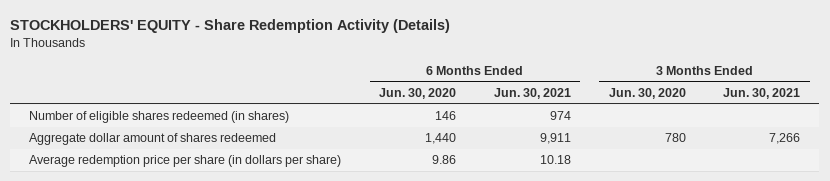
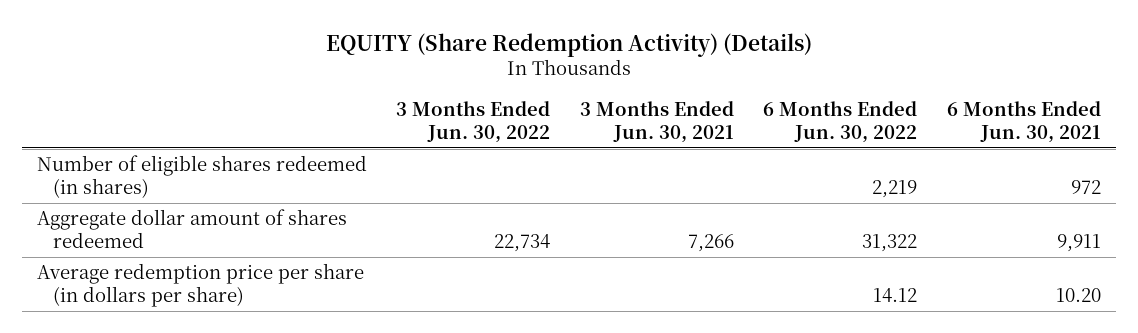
[10,19,451,34] STOCKHOLDERS' EQUITY - Share Redemption Activity (Details) -> [325,32,812,57] EQUITY (Share Redemption Activity) (Details)
[379,88,457,100] Jun. 30, 2020 -> none
[608,88,686,100] Jun. 30, 2020 -> none
none -> [396,100,551,143] 3 Months Ended Jun. 30, 2022
none -> [763,100,918,143] 6 Months Ended Jun. 30, 2022
[549,111,571,121] 974 -> [1071,180,1102,195] 972
[539,155,571,165] 10.18 -> [1056,288,1102,303] 10.20

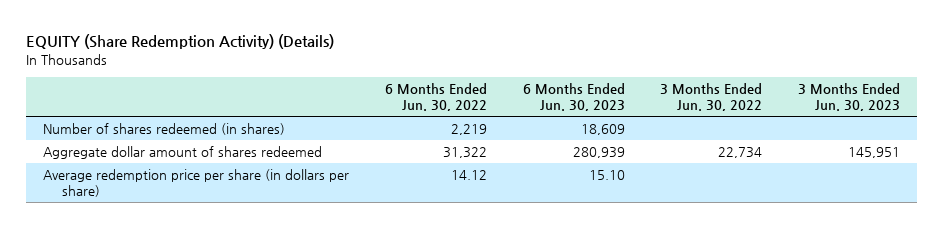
[579,100,734,143] 3 Months Ended Jun. 30, 2021 -> none
[947,100,1102,143] 6 Months Ended Jun. 30, 2021 -> none
none -> [522,83,625,112] 6 Months Ended Jun. 30, 2023
none -> [797,83,900,112] 3 Months Ended Jun. 30, 2023
[36,155,367,199] Number of eligible shares redeemed (in shares) -> [43,123,286,136] Number of shares redeemed (in shares)

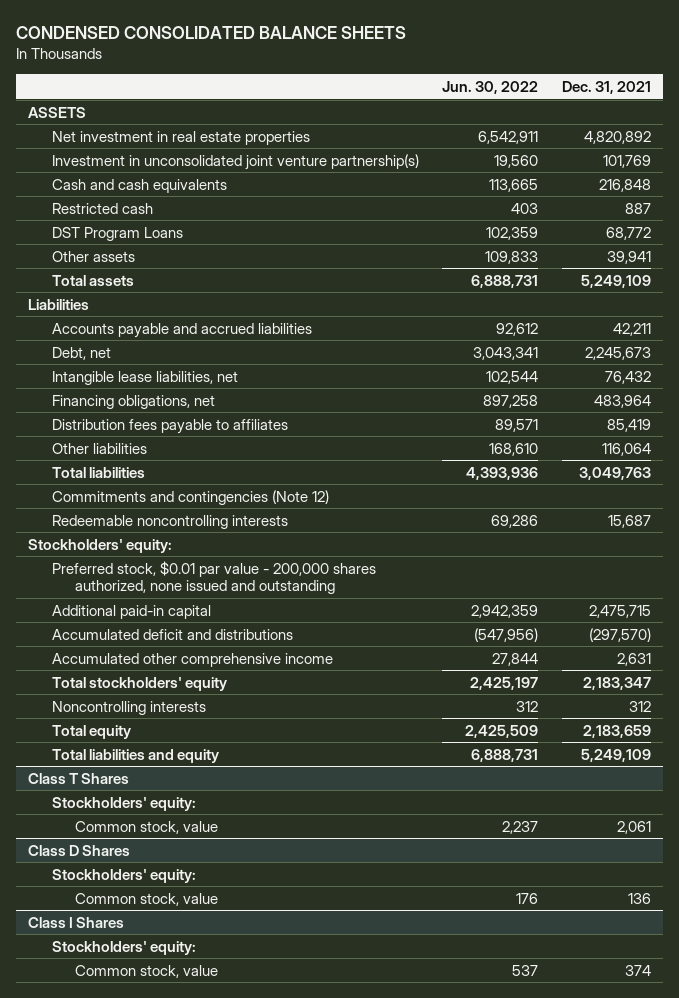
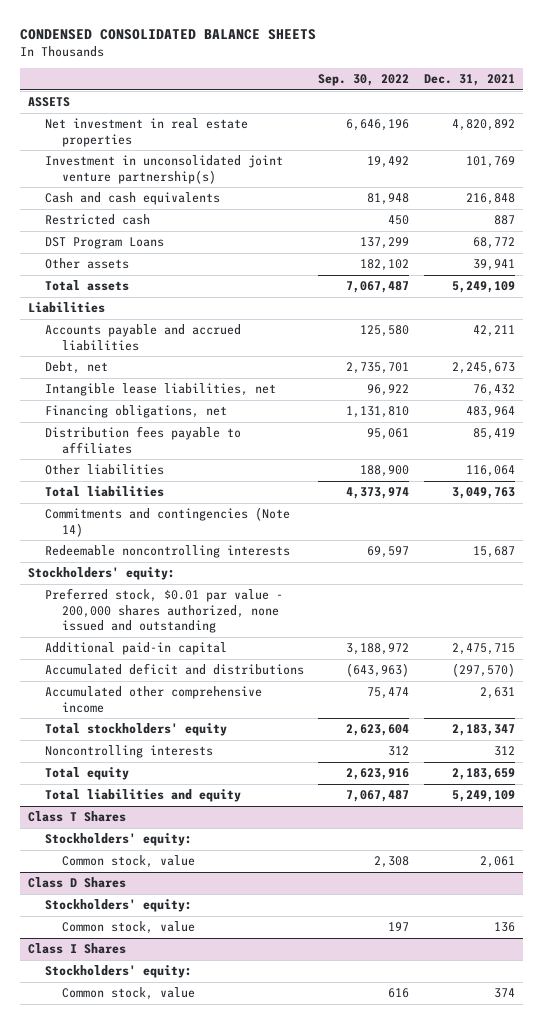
[442,80,539,94] Jun. 30, 2022 -> none
none -> [318,74,410,87] Sep. 30, 2022
[51,489,329,505] Commitments and contingencies (Note 12) -> [44,507,290,537] Commitments and contingencies (Note 14)

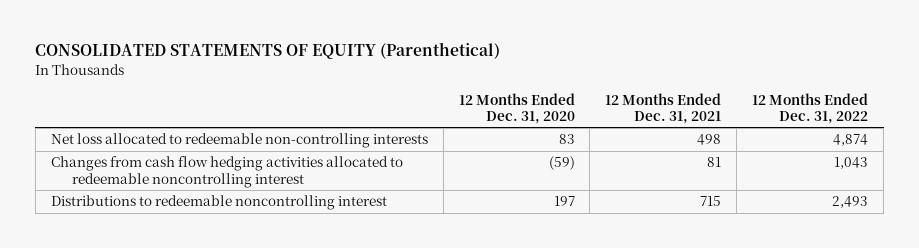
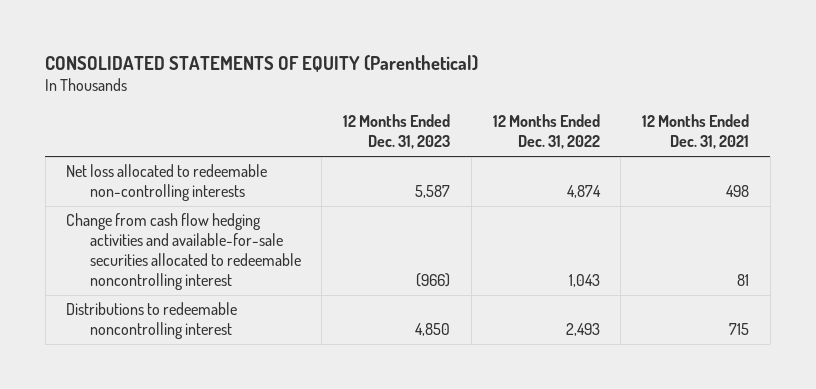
[458,92,575,125] 12 Months Ended Dec. 31, 2020 -> none
none -> [343,114,451,150] 12 Months Ended Dec. 31, 2023
[50,156,403,188] Changes from cash flow hedging activities allocated to redeemable noncontrolling interest -> [66,213,301,291] Change from cash flow hedging activities and available-for-sale securities allocated to redeemable noncontrolling interest

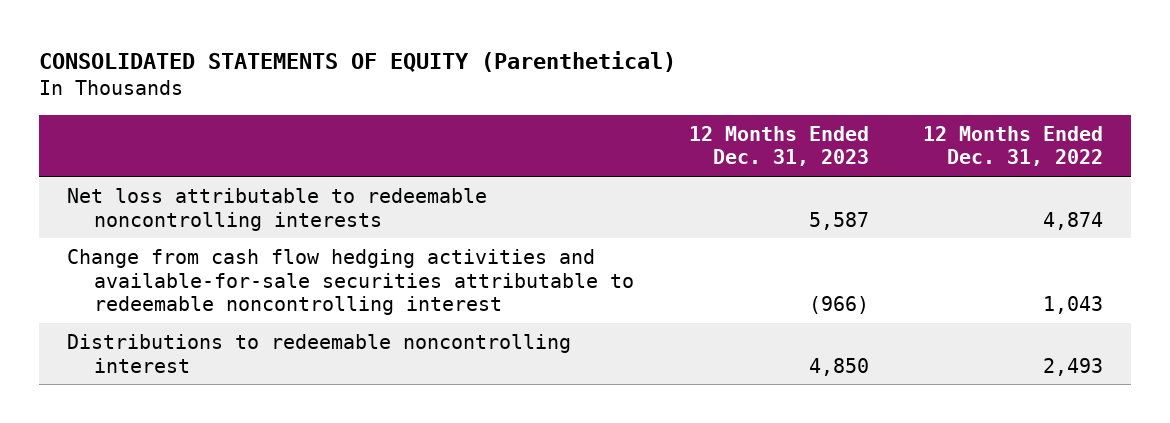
[642,114,750,150] 12 Months Ended Dec. 31, 2021 -> none
[66,164,268,202] Net loss allocated to redeemable non-controlling interests -> [66,188,487,231] Net loss attributable to redeemable noncontrolling interests
[66,213,301,291] Change from cash flow hedging activities and available-for-sale securities allocated to redeemable noncontrolling interest -> [66,249,635,315] Change from cash flow hedging activities and available-for-sale securities attributable to redeemable noncontrolling interest

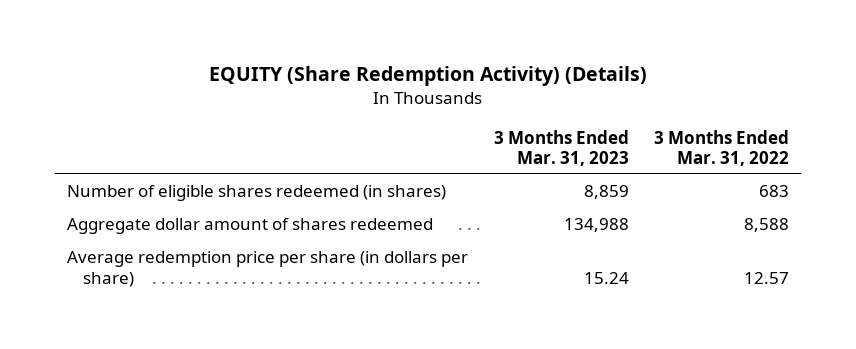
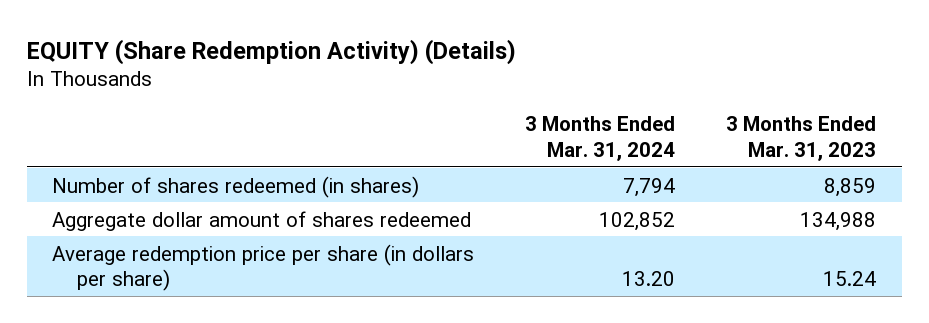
[653,129,789,166] 3 Months Ended Mar. 31, 2022 -> none
none -> [525,116,676,161] 3 Months Ended Mar. 31, 2024
[67,185,447,202] Number of eligible shares redeemed (in shares) -> [52,175,420,198] Number of shares redeemed (in shares)

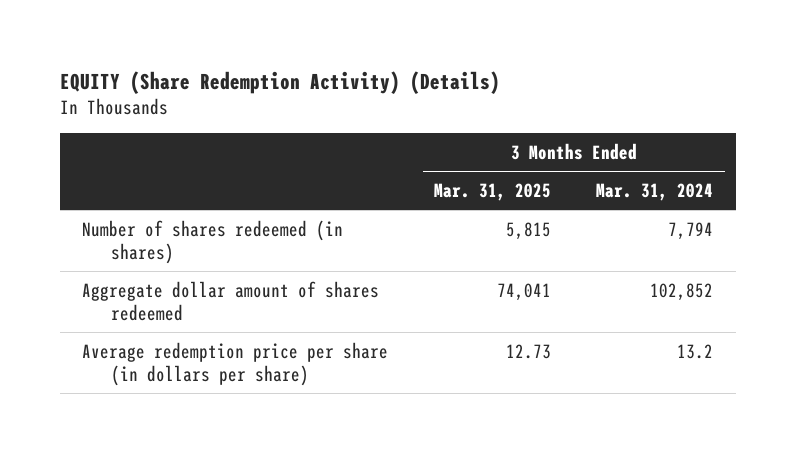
[726,116,877,161] 3 Months Ended Mar. 31, 2023 -> none
none -> [433,182,551,201] Mar. 31, 2025
[622,270,676,286] 13.20 -> [677,343,714,359] 13.2

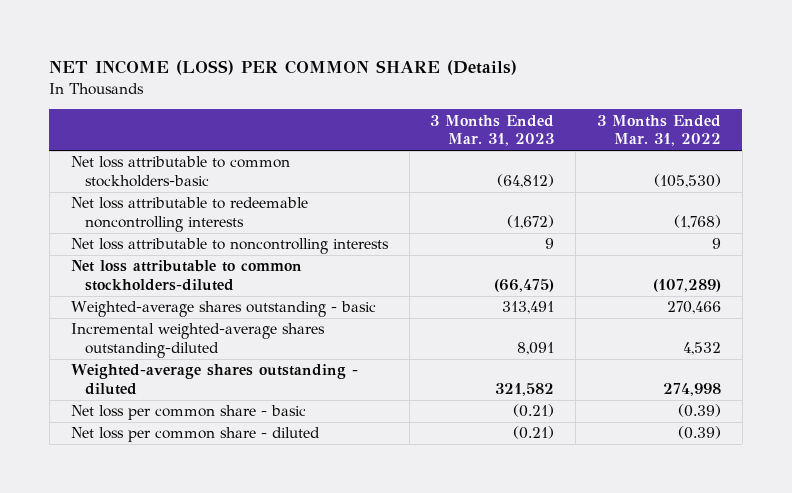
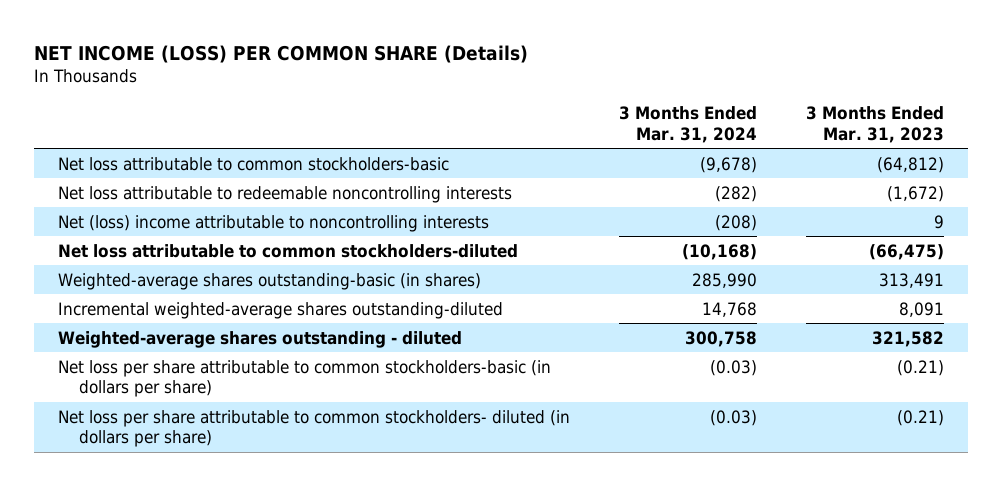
[596,114,721,147] 3 Months Ended Mar. 31, 2022 -> none
none -> [618,106,757,143] 3 Months Ended Mar. 31, 2024
[70,238,389,255] Net loss attributable to noncontrolling interests -> [58,214,490,232] Net (loss) income attributable to noncontrolling interests
[70,301,376,318] Weighted-average shares outstanding - basic -> [58,272,482,290] Weighted-average shares outstanding-basic (in shares)
[70,405,306,421] Net loss per common share - basic -> [58,359,552,398] Net loss per share attributable to common stockholders-basic (in dollars per share)
[70,427,320,443] Net loss per common share - diluted -> [58,409,571,448] Net loss per share attributable to common stockholders- diluted (in dollars per share)

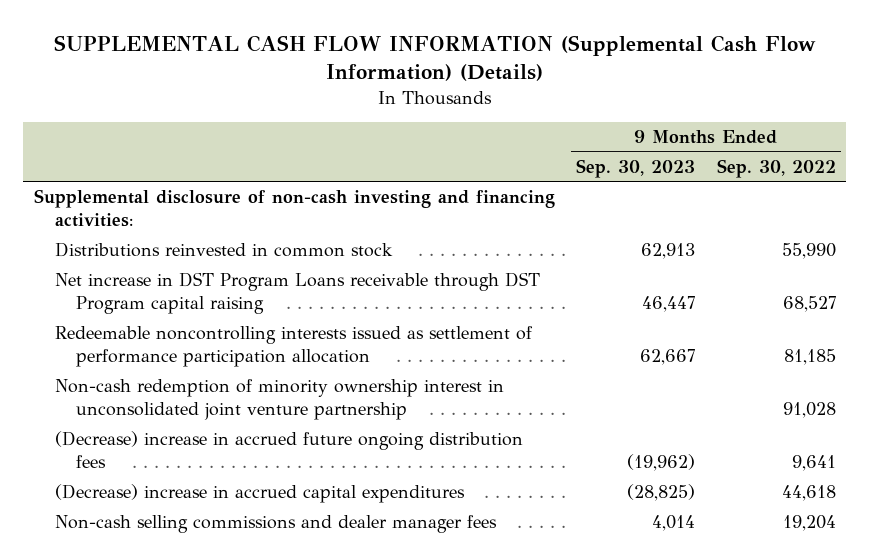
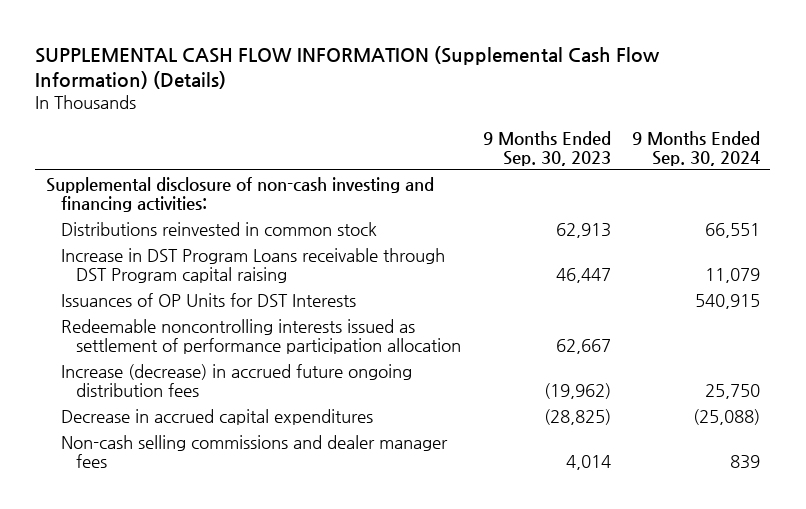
[716,158,836,178] Sep. 30, 2022 -> none
none -> [631,130,760,166] 9 Months Ended Sep. 30, 2024
[55,272,541,315] Net increase in DST Program Loans receivable through DST Program capital raising -> [61,247,446,283] Increase in DST Program Loans receivable through DST Program capital raising
none -> [61,292,357,307] Issuances of OP Units for DST Interests
[55,379,505,421] Non-cash redemption of minority ownership interest in unconsolidated joint venture partnership -> none
[55,431,524,469] (Decrease) increase in accrued future ongoing distribution fees -> [61,363,413,397] Increase (decrease) in accrued future ongoing distribution fees
[55,484,466,504] (Decrease) increase in accrued capital expenditures -> [61,408,374,425] Decrease in accrued capital expenditures

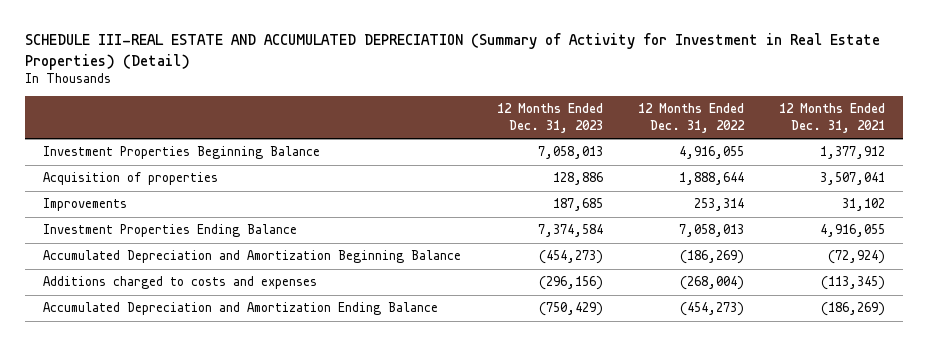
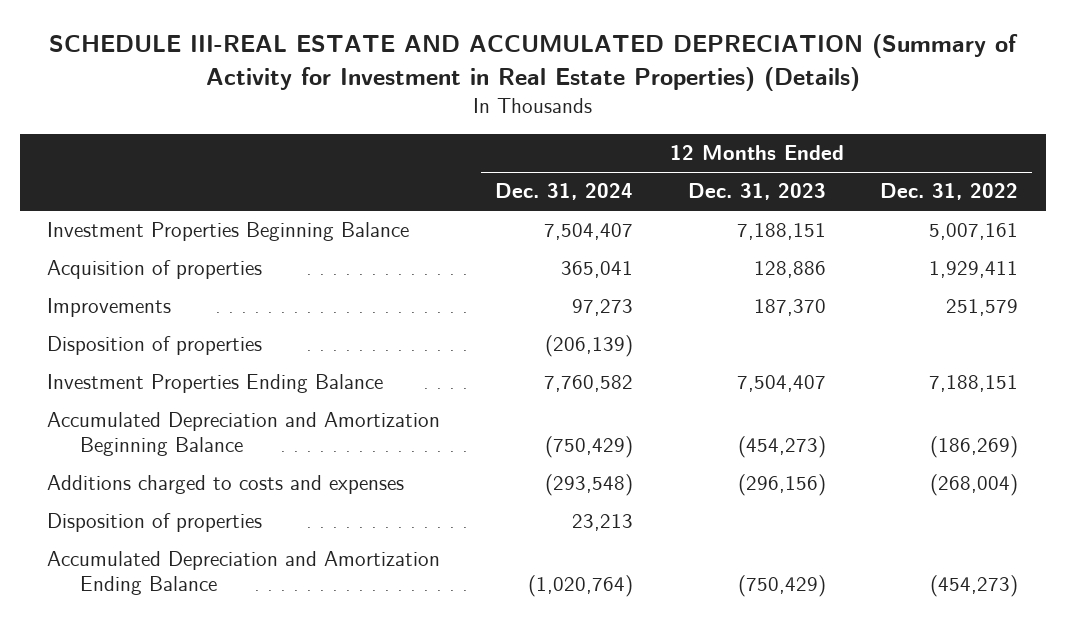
[25,33,881,70] SCHEDULE III-REAL ESTATE AND ACCUMULATED DEPRECIATION (Summary of Activity for Investment in Real Estate Properties) (Detail) -> [48,34,1018,91] SCHEDULE III-REAL ESTATE AND ACCUMULATED DEPRECIATION (Summary of Activity for Investment in Real Estate Properties) (Details)
[779,103,886,133] 12 Months Ended Dec. 31, 2021 -> none
none -> [494,183,633,201] Dec. 31, 2024
[537,146,603,160] 7,058,013 -> [736,223,826,241] 7,188,151
[678,146,744,160] 4,916,055 -> [929,223,1019,241] 5,007,161
[678,172,744,186] 1,888,644 -> [929,261,1019,279] 1,929,411
[552,198,603,212] 187,685 -> [753,299,826,317] 187,370
[693,198,744,212] 253,314 -> [946,299,1019,317] 251,579
none -> [47,336,263,356] Disposition of properties
[537,224,603,238] 7,374,584 -> [736,375,826,393] 7,504,407
[678,224,744,238] 7,058,013 -> [929,375,1019,393] 7,188,151
none -> [47,513,263,533] Disposition of properties

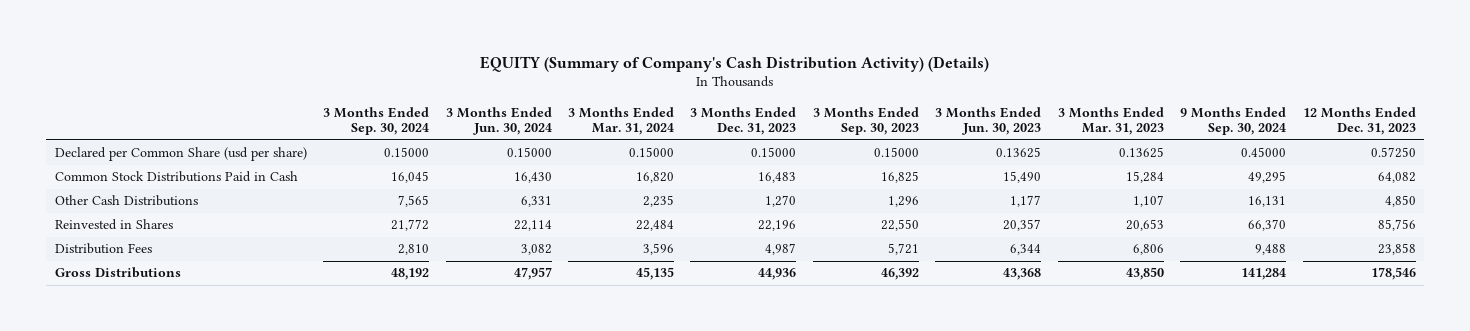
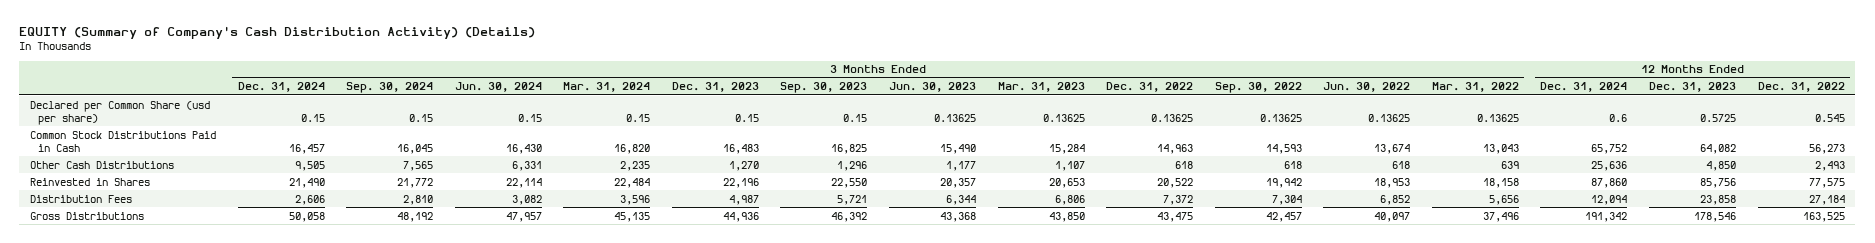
[1180,106,1287,136] 9 Months Ended Sep. 30, 2024 -> none
none -> [237,82,325,93] Dec. 31, 2024
none -> [1106,82,1194,93] Dec. 31, 2022
none -> [1214,82,1302,94] Sep. 30, 2022
none -> [1323,82,1411,93] Jun. 30, 2022
none -> [1431,82,1519,93] Mar. 31, 2022
none -> [1540,82,1628,93] Dec. 31, 2024
none -> [1757,82,1845,93] Dec. 31, 2022
[384,147,430,158] 0.15000 -> [409,113,434,122] 0.15
[506,147,552,158] 0.15000 -> [517,113,542,122] 0.15
[628,147,674,158] 0.15000 -> [626,113,651,122] 0.15
[751,147,797,158] 0.15000 -> [734,113,759,122] 0.15
[873,147,919,158] 0.15000 -> [843,113,868,122] 0.15
[1370,147,1416,159] 0.57250 -> [1700,113,1737,122] 0.5725

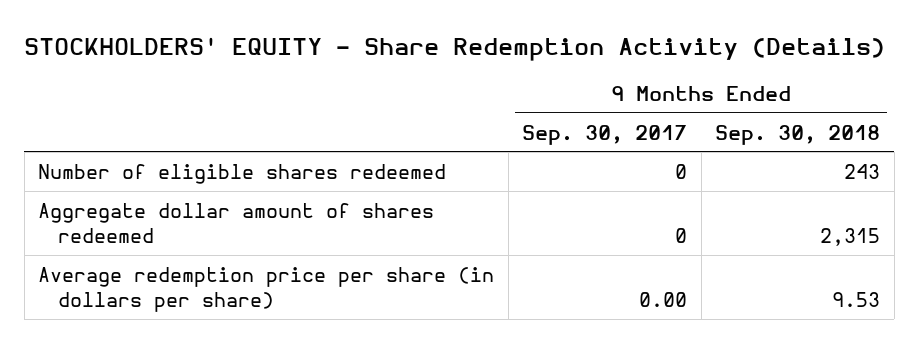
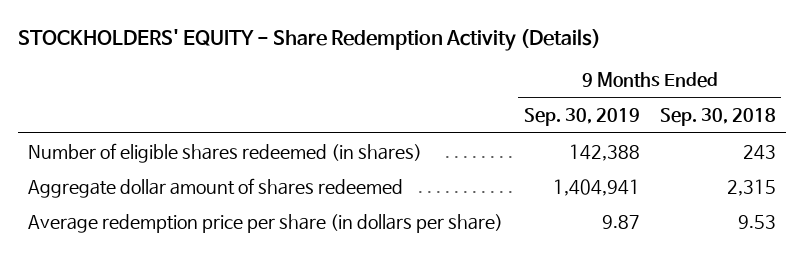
[522,124,688,145] Sep. 30, 2017 -> none
none -> [523,108,640,127] Sep. 30, 2019
[38,163,447,184] Number of eligible shares redeemed -> [27,142,422,163] Number of eligible shares redeemed (in shares)

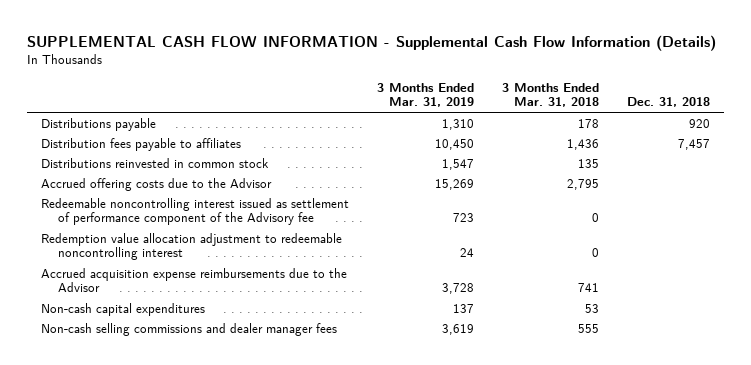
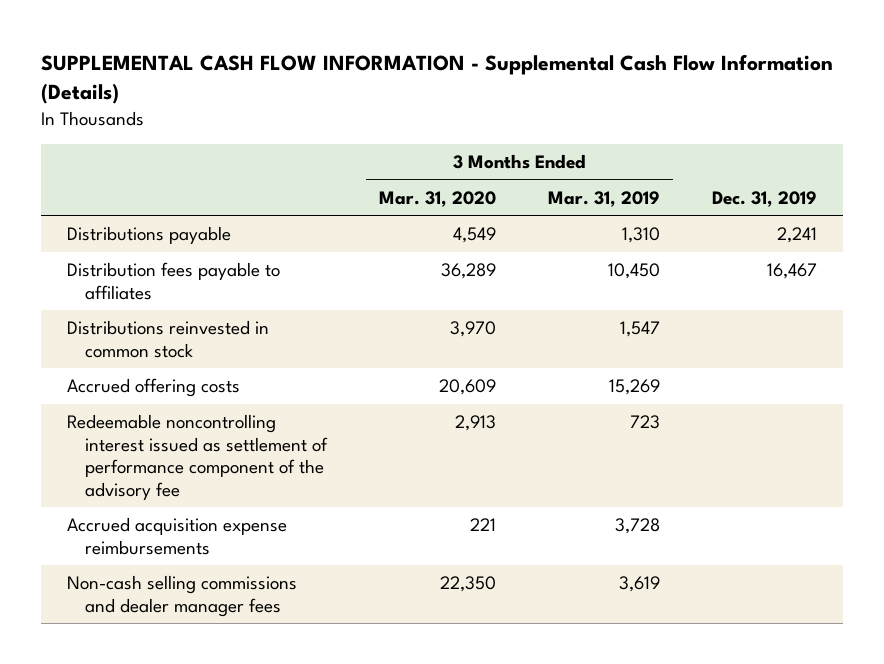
[501,82,599,108] 3 Months Ended Mar. 31, 2018 -> none
[626,97,710,108] Dec. 31, 2018 -> none
none -> [379,190,497,207] Mar. 31, 2020
none -> [712,190,818,207] Dec. 31, 2019
[41,232,343,261] Redemption value allocation adjustment to redeemable noncontrolling interest -> none
[41,302,206,316] Non-cash capital expenditures -> none
[41,177,273,191] Accrued offering costs due to the Advisor -> [67,378,241,398] Accrued offering costs
[41,197,350,226] Redeemable noncontrolling interest issued as settlement of performance component of the Advisory fee -> [67,414,328,500] Redeemable noncontrolling interest issued as settlement of performance component of the advisory fee
[41,267,348,293] Accrued acquisition expense reimbursements due to the Advisor -> [67,517,288,555] Accrued acquisition expense reimbursements

